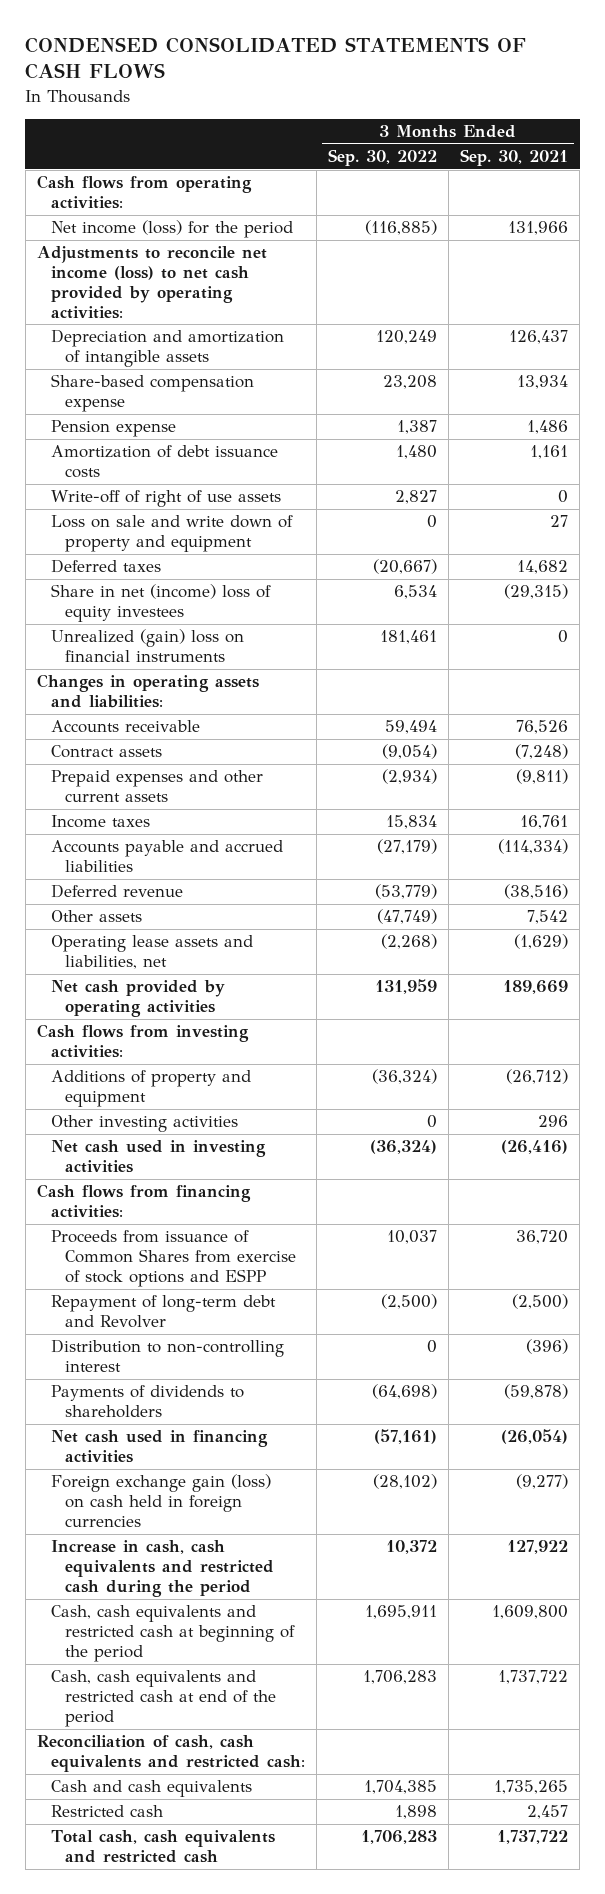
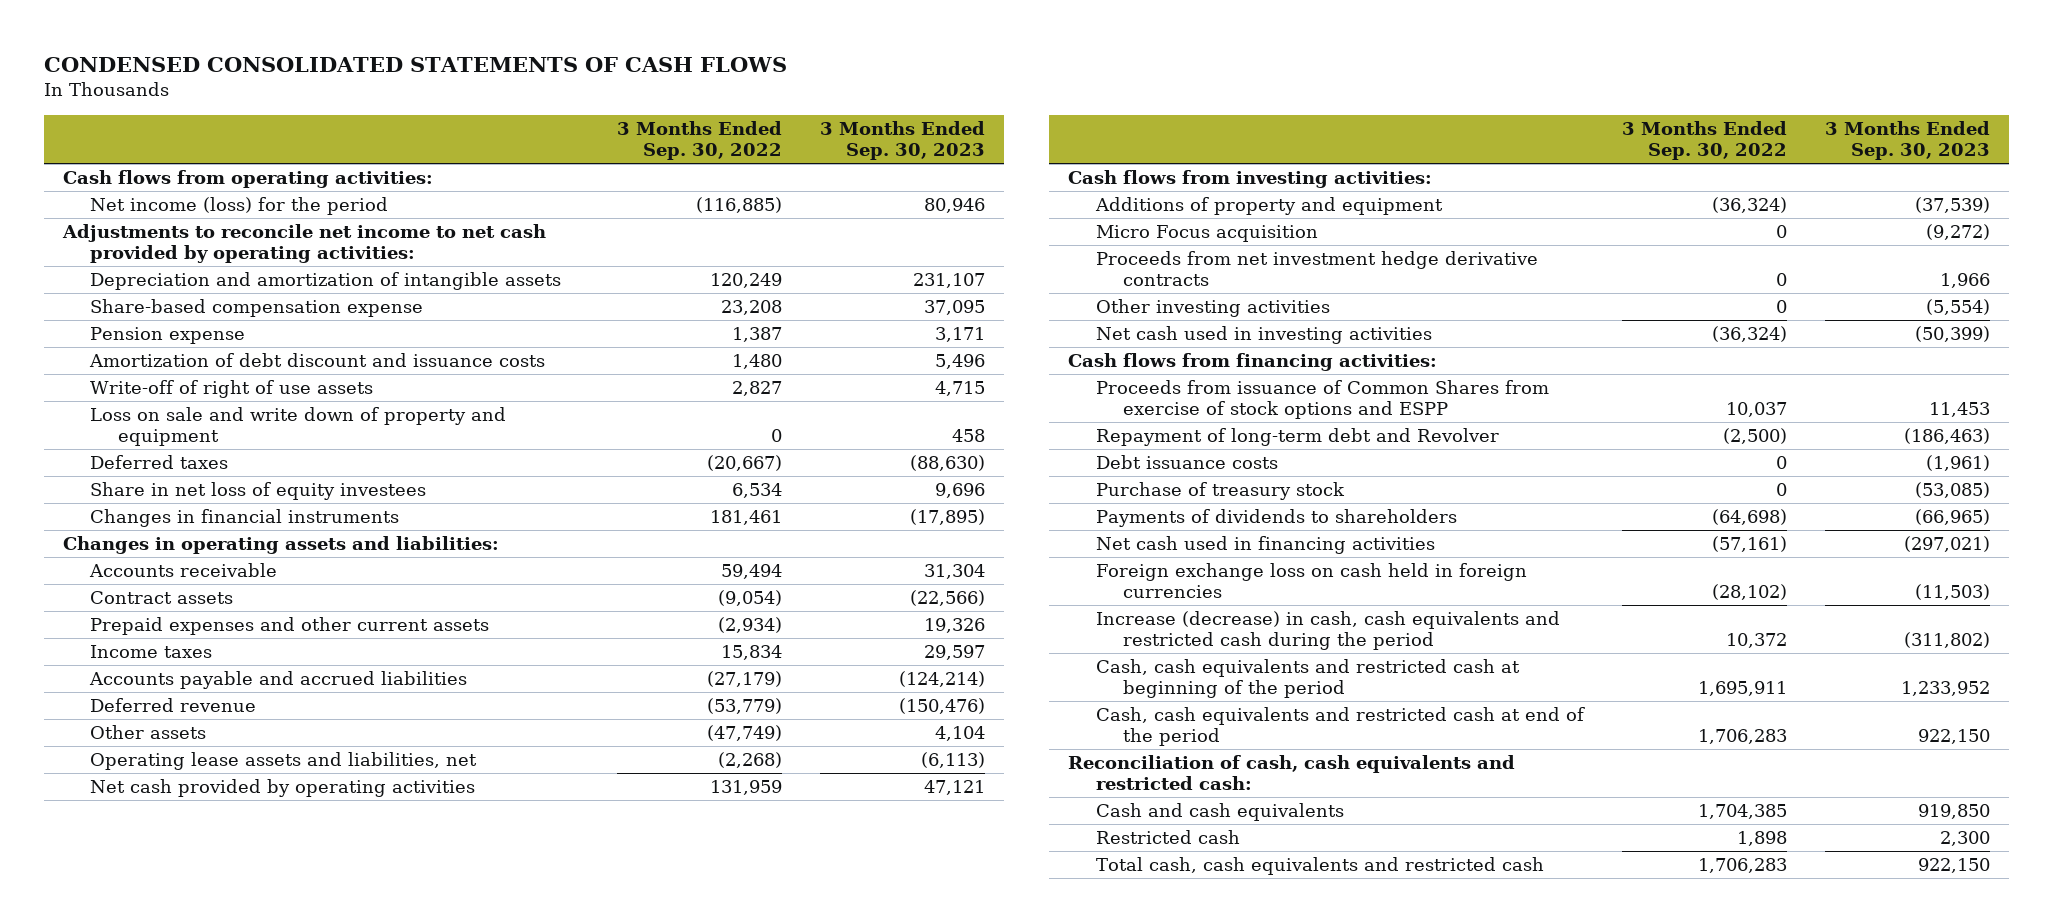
[460,149,569,167] Sep. 30, 2021 -> none
none -> [819,120,985,160] 3 Months Ended Sep. 30, 2023
[36,246,267,319] Adjustments to reconcile net income (loss) to net cash provided by operating activities: -> [61,224,546,264] Adjustments to reconcile net income to net cash provided by operating activities:
[50,445,278,479] Amortization of debt issuance costs -> [89,353,546,368] Amortization of debt discount and issuance costs
[50,584,271,623] Share in net (income) loss of equity investees -> [90,482,427,501] Share in net loss of equity investees
[50,629,244,663] Unrealized (gain) loss on financial instruments -> [90,509,400,528] Changes in financial instruments
none -> [1095,225,1318,243] Micro Focus acquisition
none -> [1095,251,1538,287] Proceeds from net investment hedge derivative contracts
[50,1339,284,1373] Distribution to non-controlling interest -> none
none -> [1095,455,1278,470] Debt issuance costs
none -> [1095,482,1345,501] Purchase of treasury stock
[50,1474,271,1528] Foreign exchange gain (loss) on cash held in foreign currencies -> [1095,563,1527,599] Foreign exchange loss on cash held in foreign currencies
[50,1540,274,1598] Increase in cash, cash equivalents and restricted cash during the period -> [1095,611,1560,651] Increase (decrease) in cash, cash equivalents and restricted cash during the period

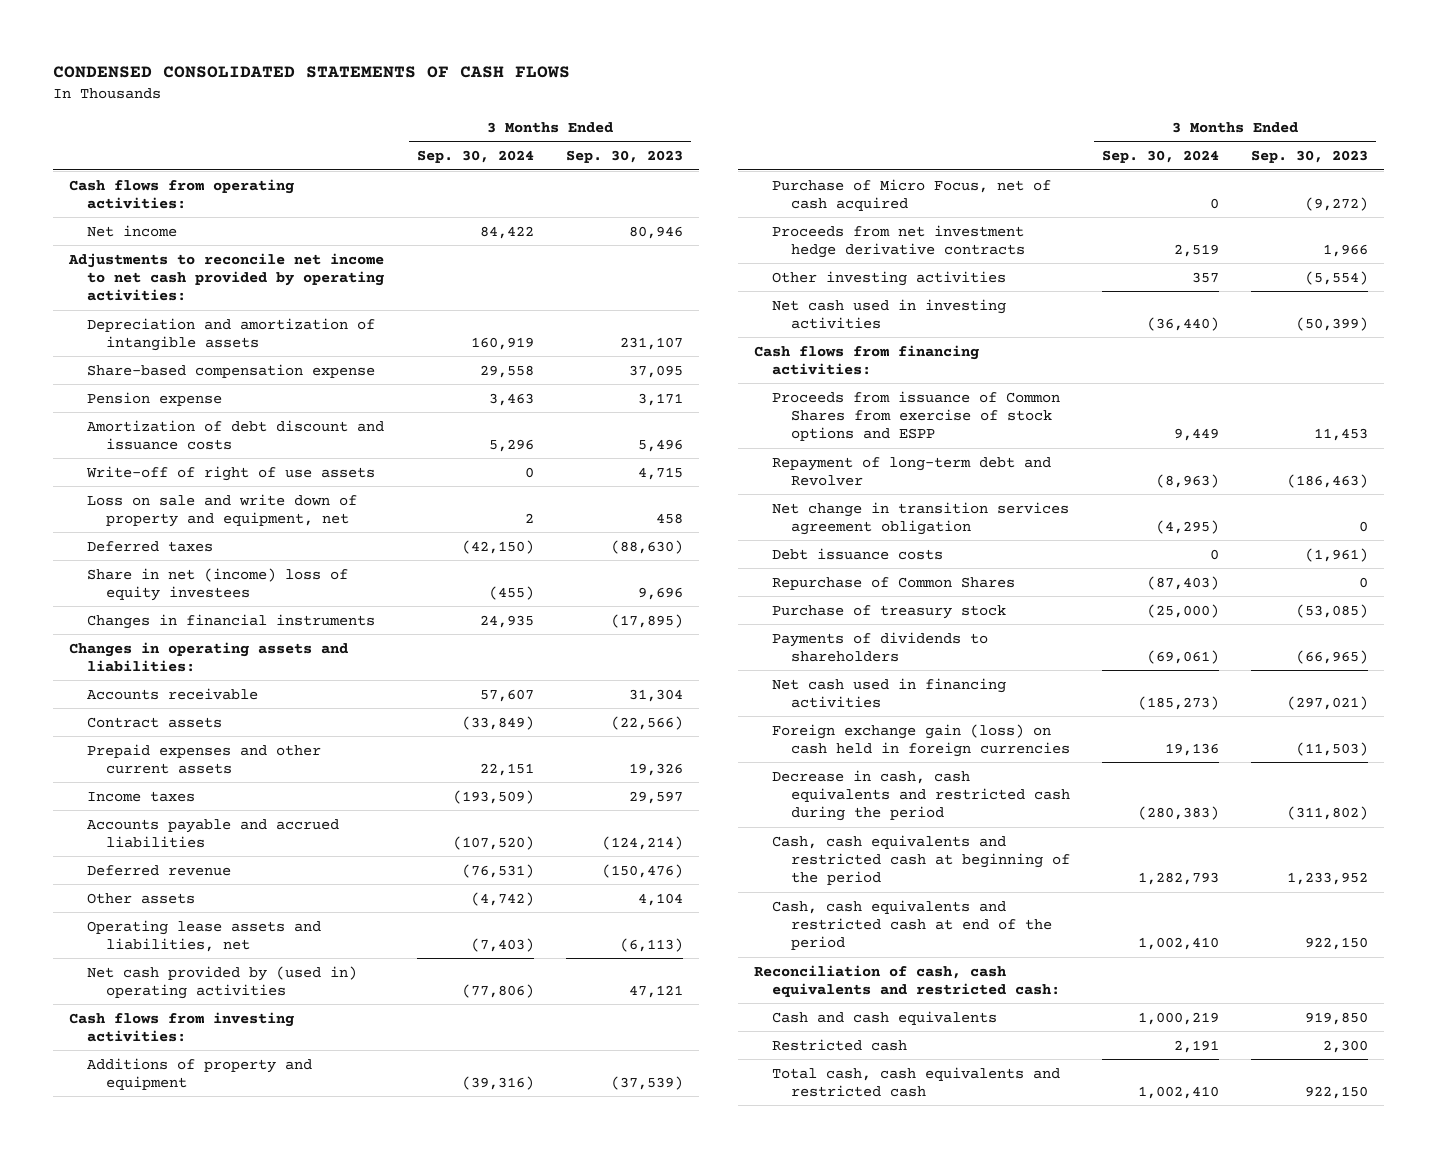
[616,120,782,160] 3 Months Ended Sep. 30, 2022 -> none
none -> [416,150,534,164] Sep. 30, 2024
[90,197,389,216] Net income (loss) for the period -> [87,224,178,237] Net income
[90,407,507,447] Loss on sale and write down of property and equipment -> [87,493,358,527] Loss on sale and write down of property and equipment, net
[90,482,427,501] Share in net loss of equity investees -> [87,567,349,601] Share in net (income) loss of equity investees
[90,779,476,798] Net cash provided by operating activities -> [87,965,358,999] Net cash provided by (used in) operating activities
[1095,225,1318,243] Micro Focus acquisition -> [772,178,1052,211] Purchase of Micro Focus, net of cash acquired
none -> [772,501,1070,535] Net change in transition services agreement obligation
none -> [772,576,1016,590] Repurchase of Common Shares
[1095,563,1527,599] Foreign exchange loss on cash held in foreign currencies -> [772,723,1070,757] Foreign exchange gain (loss) on cash held in foreign currencies
[1095,611,1560,651] Increase (decrease) in cash, cash equivalents and restricted cash during the period -> [772,769,1070,822] Decrease in cash, cash equivalents and restricted cash during the period

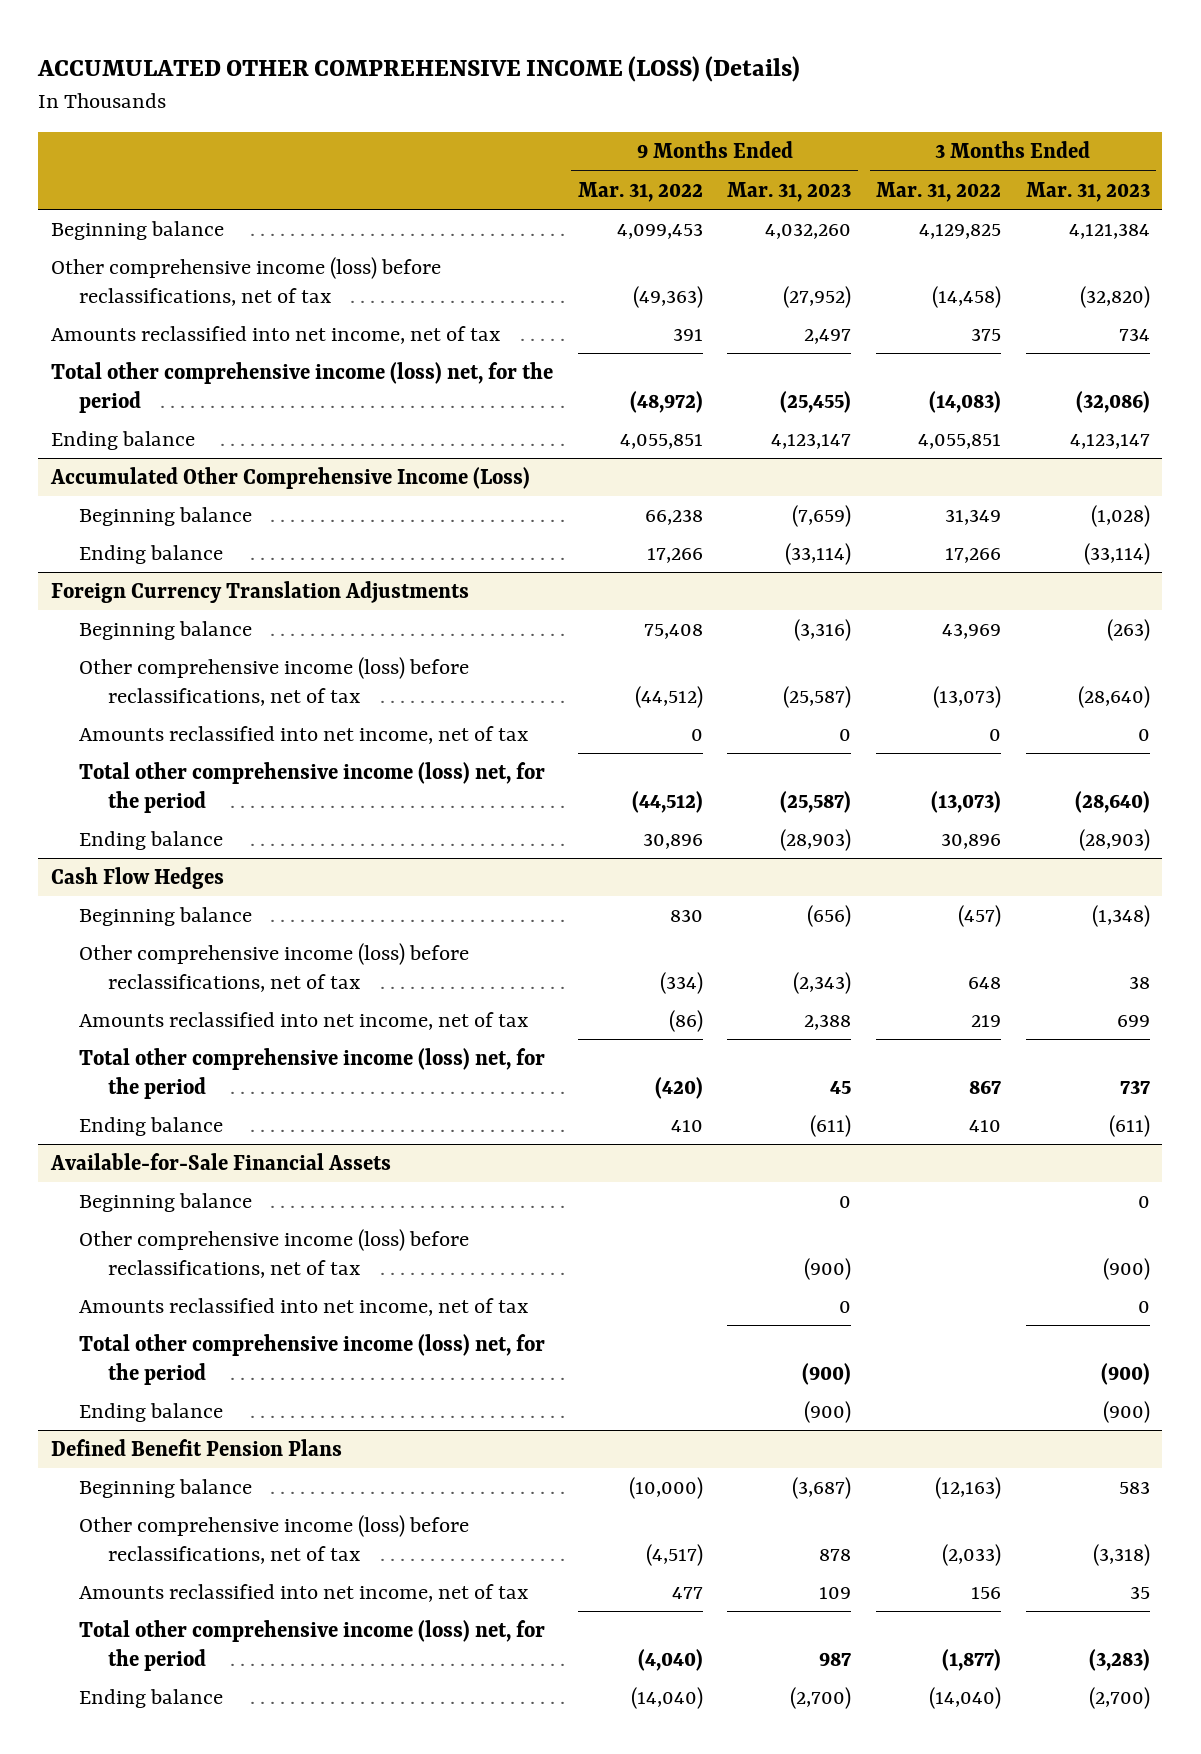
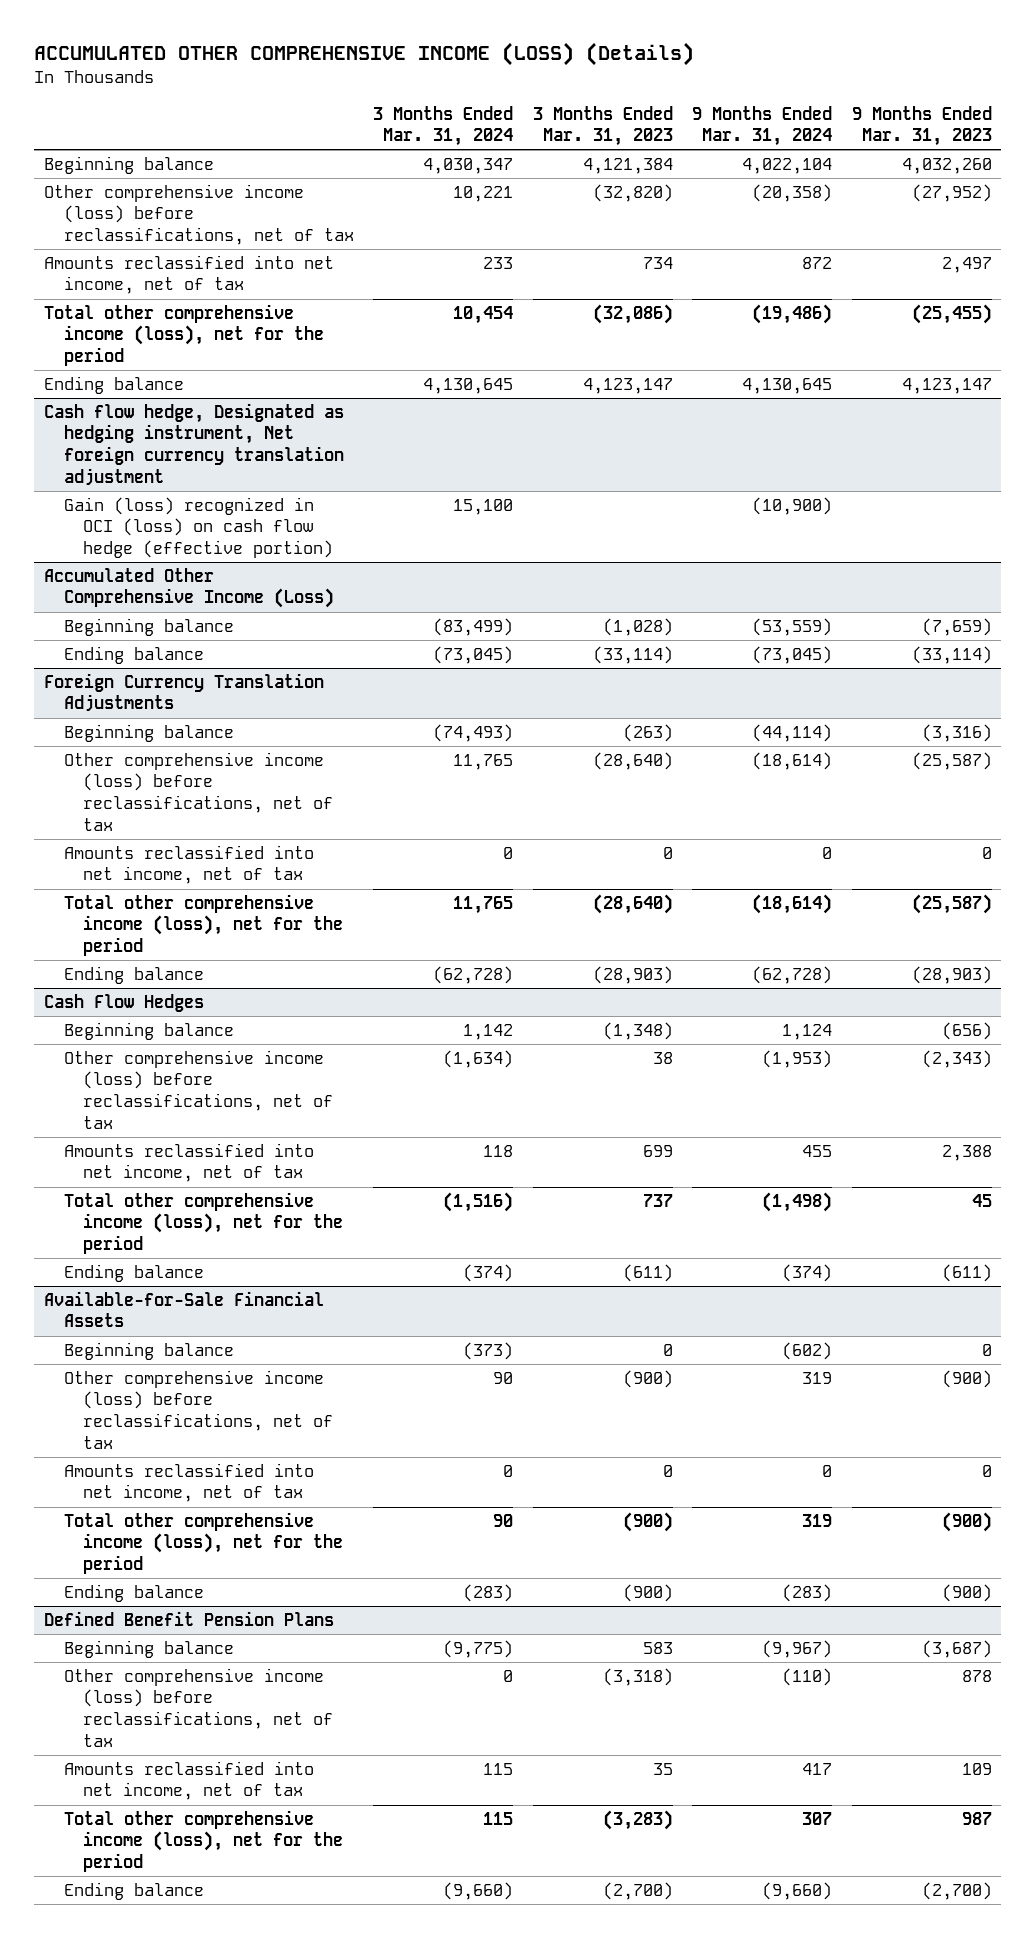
[577,181,703,202] Mar. 31, 2022 -> none
[876,181,1002,202] Mar. 31, 2022 -> none
none -> [373,105,514,147] 3 Months Ended Mar. 31, 2024
none -> [692,105,833,147] 9 Months Ended Mar. 31, 2024
[50,362,553,413] Total other comprehensive income (loss) net, for the period -> [44,303,324,366] Total other comprehensive income (loss), net for the period
none -> [44,402,345,486] Cash flow hedge, Designated as hedging instrument, Net foreign currency translation adjustment
none -> [63,496,334,558] Gain (loss) recognized in OCI (loss) on cash flow hedge (effective portion)
[79,762,546,813] Total other comprehensive income (loss) net, for the period -> [63,893,344,956] Total other comprehensive income (loss), net for the period
[79,1048,546,1099] Total other comprehensive income (loss) net, for the period -> [63,1191,344,1254] Total other comprehensive income (loss), net for the period
[79,1334,546,1385] Total other comprehensive income (loss) net, for the period -> [63,1511,344,1574] Total other comprehensive income (loss), net for the period
[79,1620,546,1671] Total other comprehensive income (loss) net, for the period -> [63,1809,344,1872] Total other comprehensive income (loss), net for the period

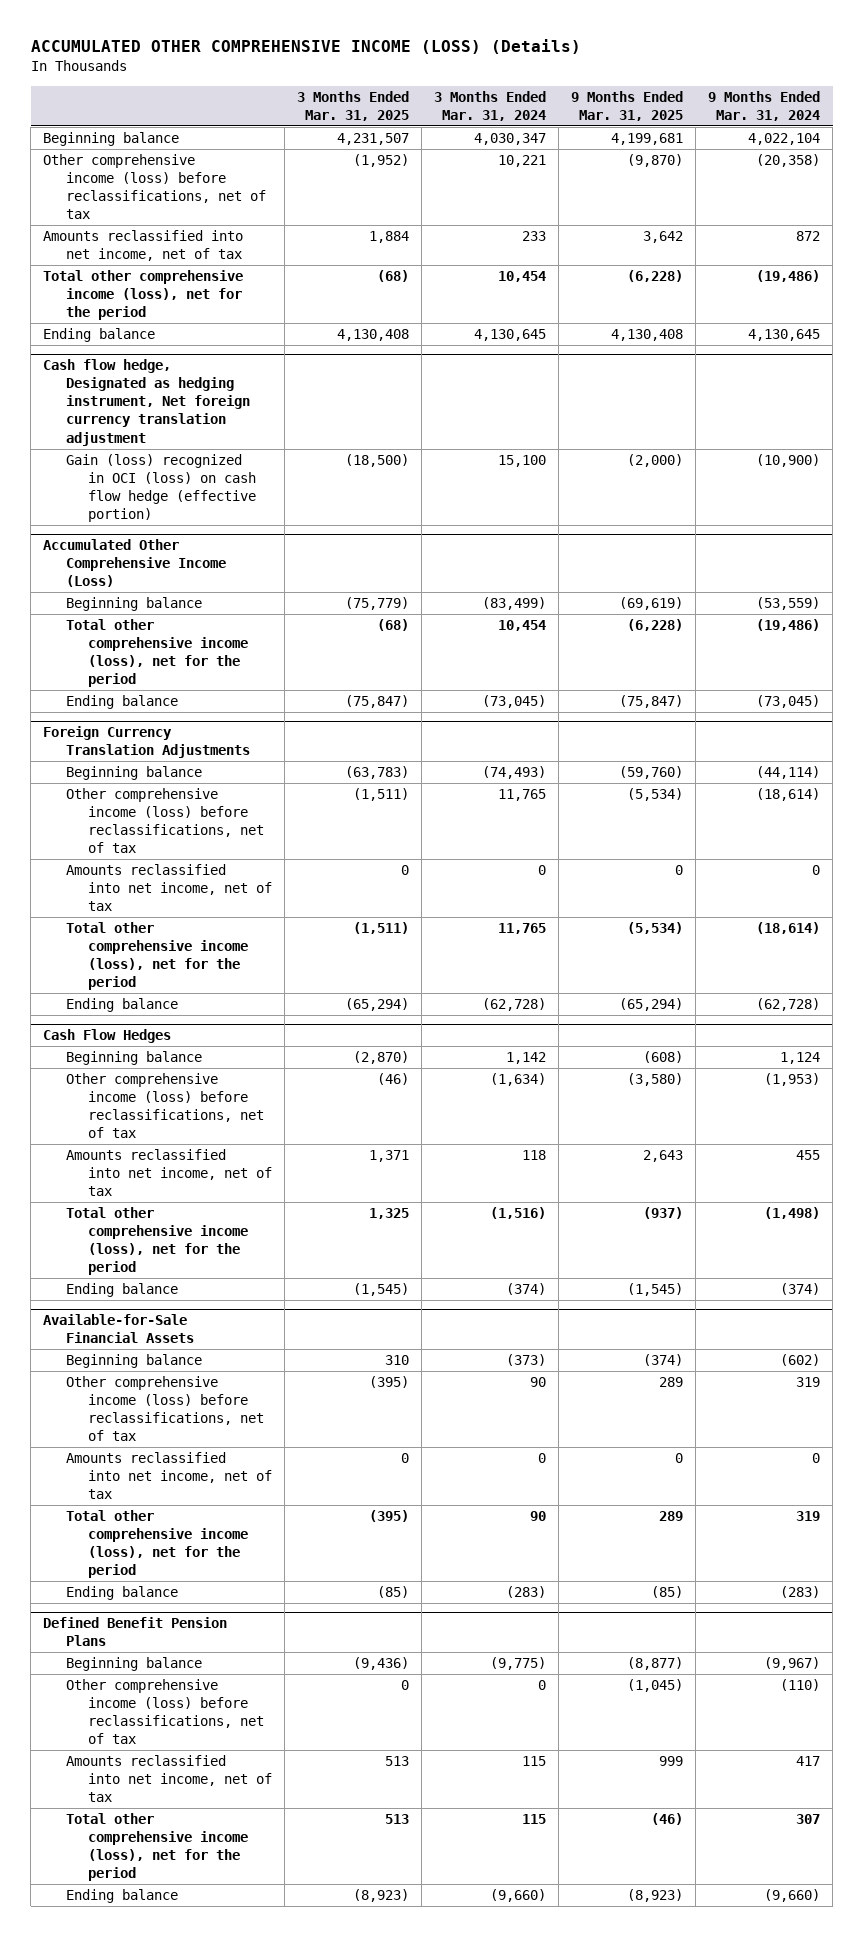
[532,105,673,147] 3 Months Ended Mar. 31, 2023 -> none
[851,105,992,147] 9 Months Ended Mar. 31, 2023 -> none
none -> [297,90,410,121] 3 Months Ended Mar. 31, 2025
none -> [571,90,684,121] 9 Months Ended Mar. 31, 2025
none -> [65,619,249,688] Total other comprehensive income (loss), net for the period

